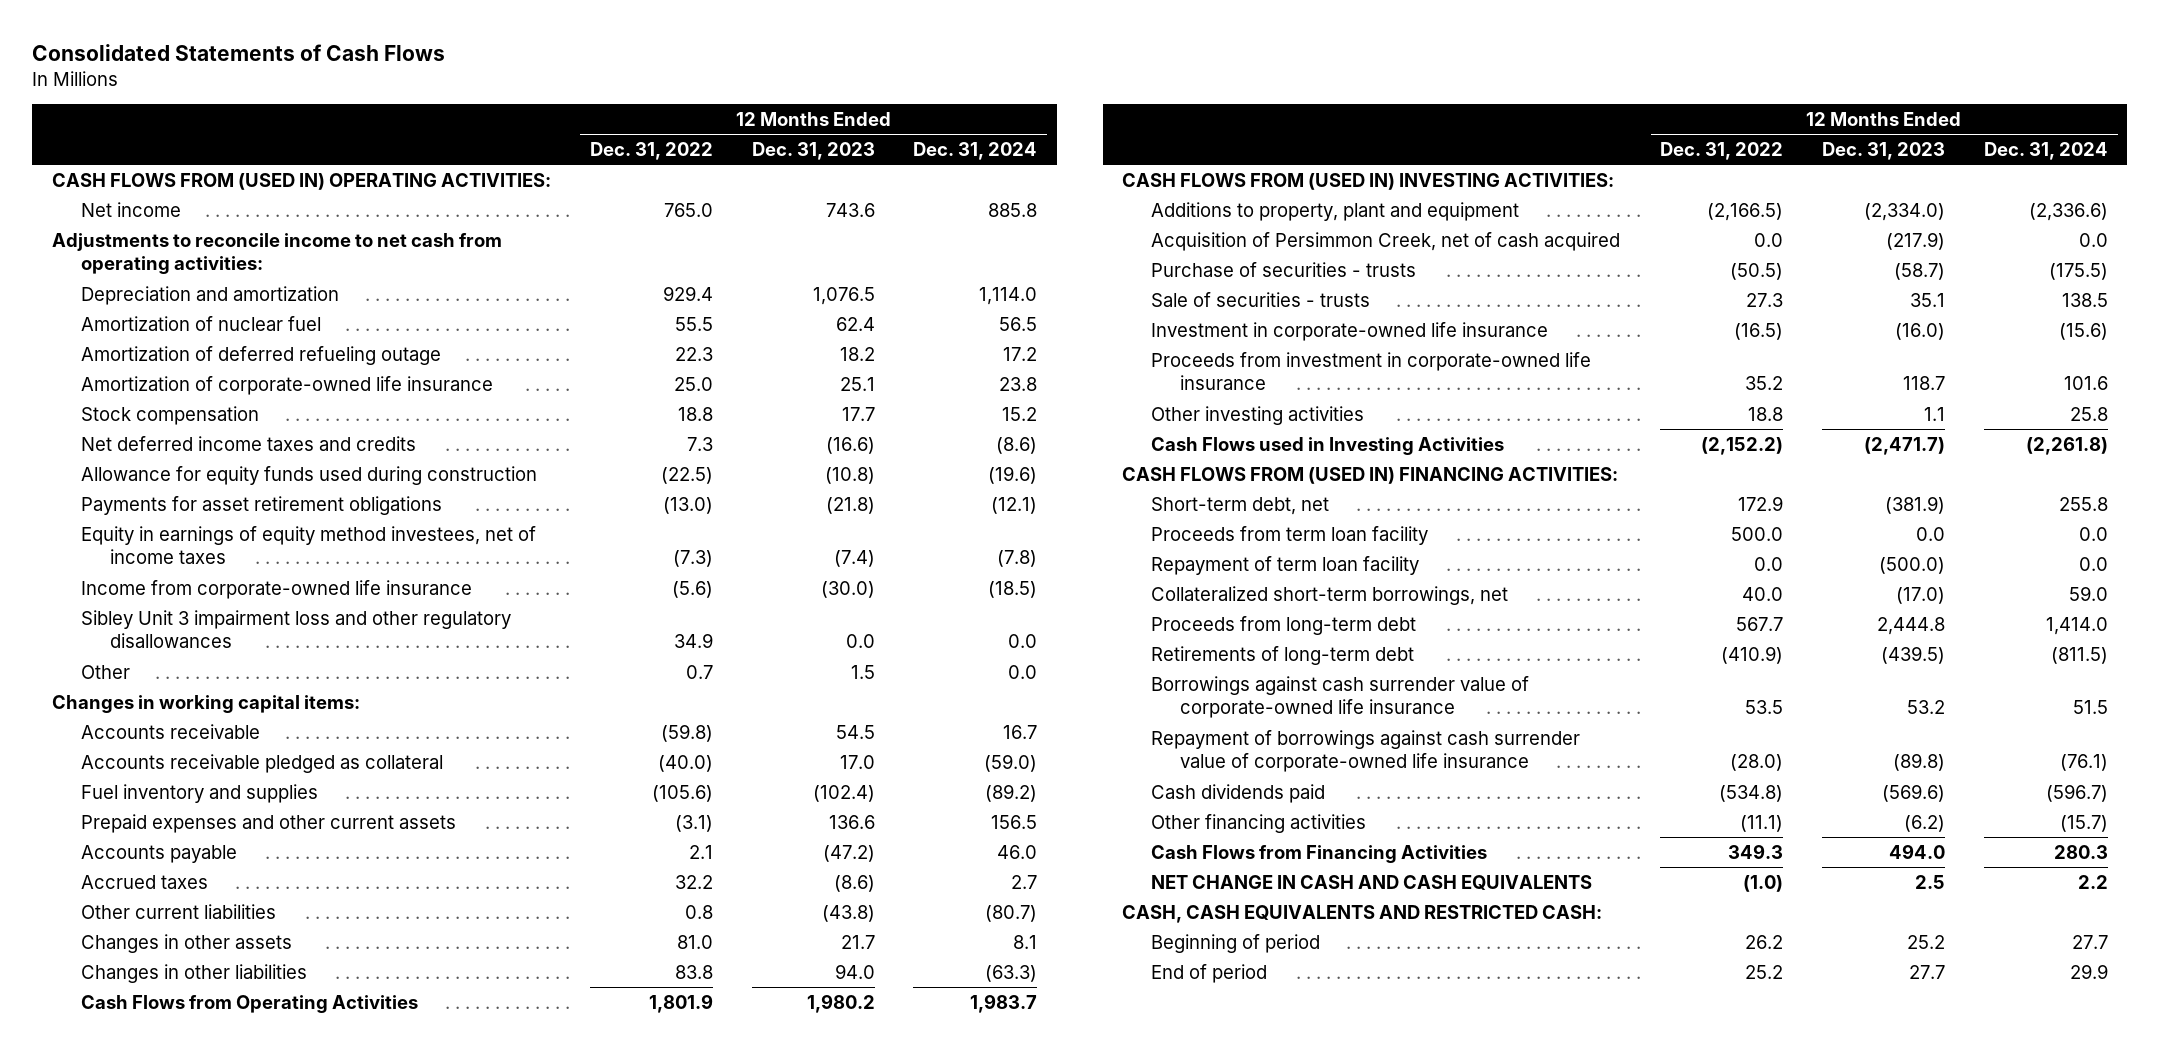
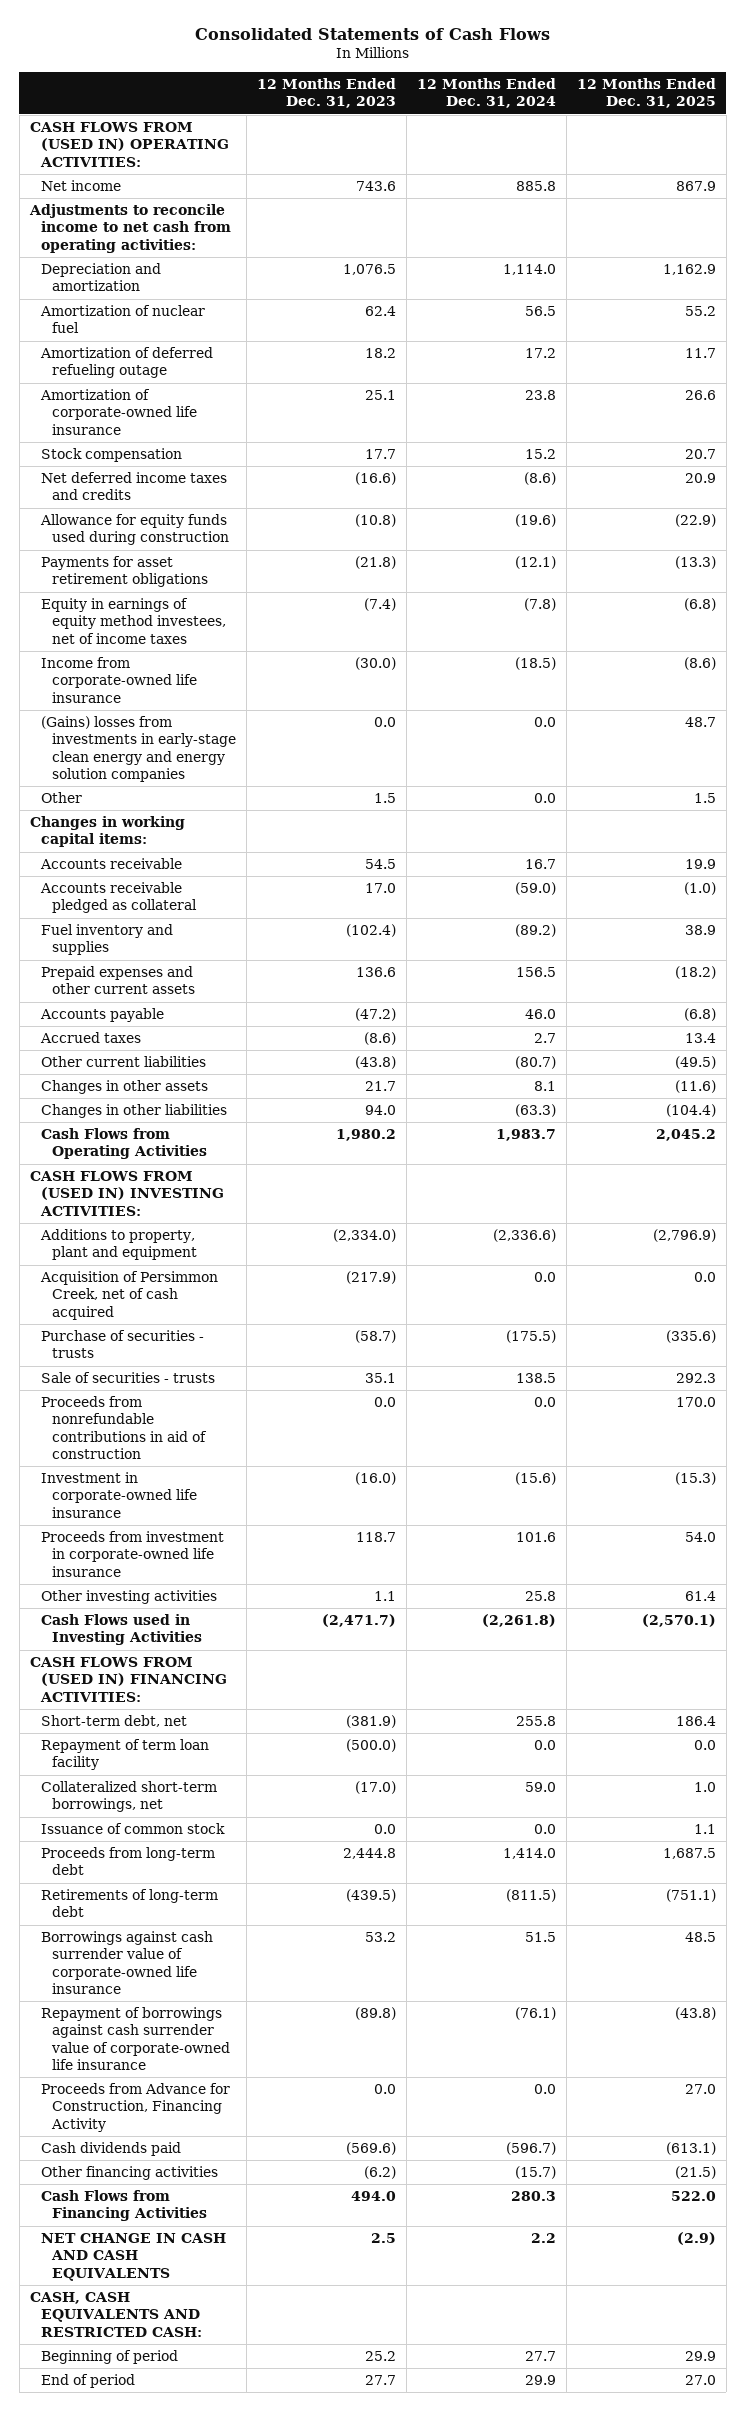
[589,141,713,160] Dec. 31, 2022 -> none
none -> [576,78,716,109] 12 Months Ended Dec. 31, 2025
[80,609,511,649] Sibley Unit 3 impairment loss and other regulatory disallowances -> none
none -> [40,716,237,782] (Gains) losses from investments in early-stage clean energy and energy solution companies
none -> [40,1396,208,1459] Proceeds from nonrefundable contributions in aid of construction
[1151,525,1429,545] Proceeds from term loan facility -> none
none -> [40,1823,225,1835] Issuance of common stock
none -> [40,2083,230,2132] Proceeds from Advance for Construction, Financing Activity

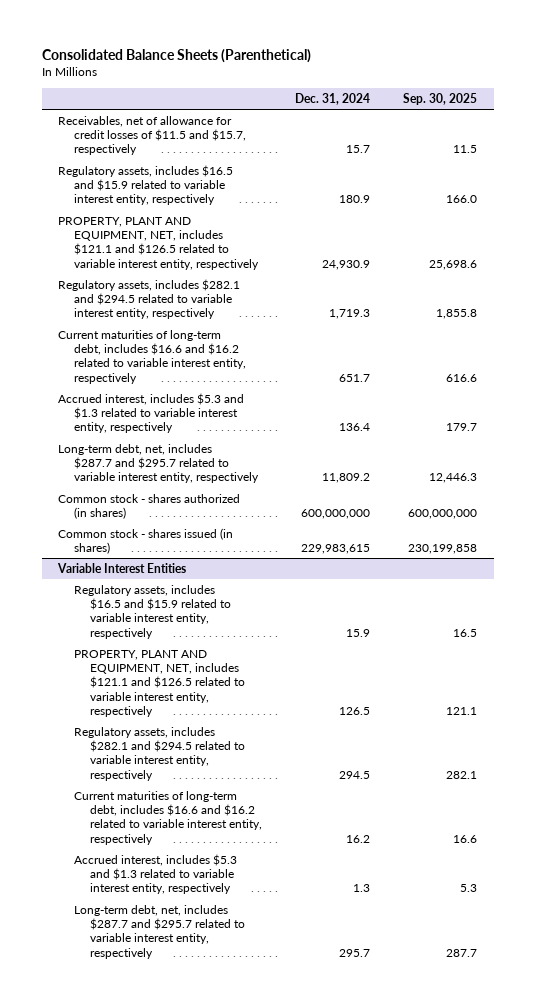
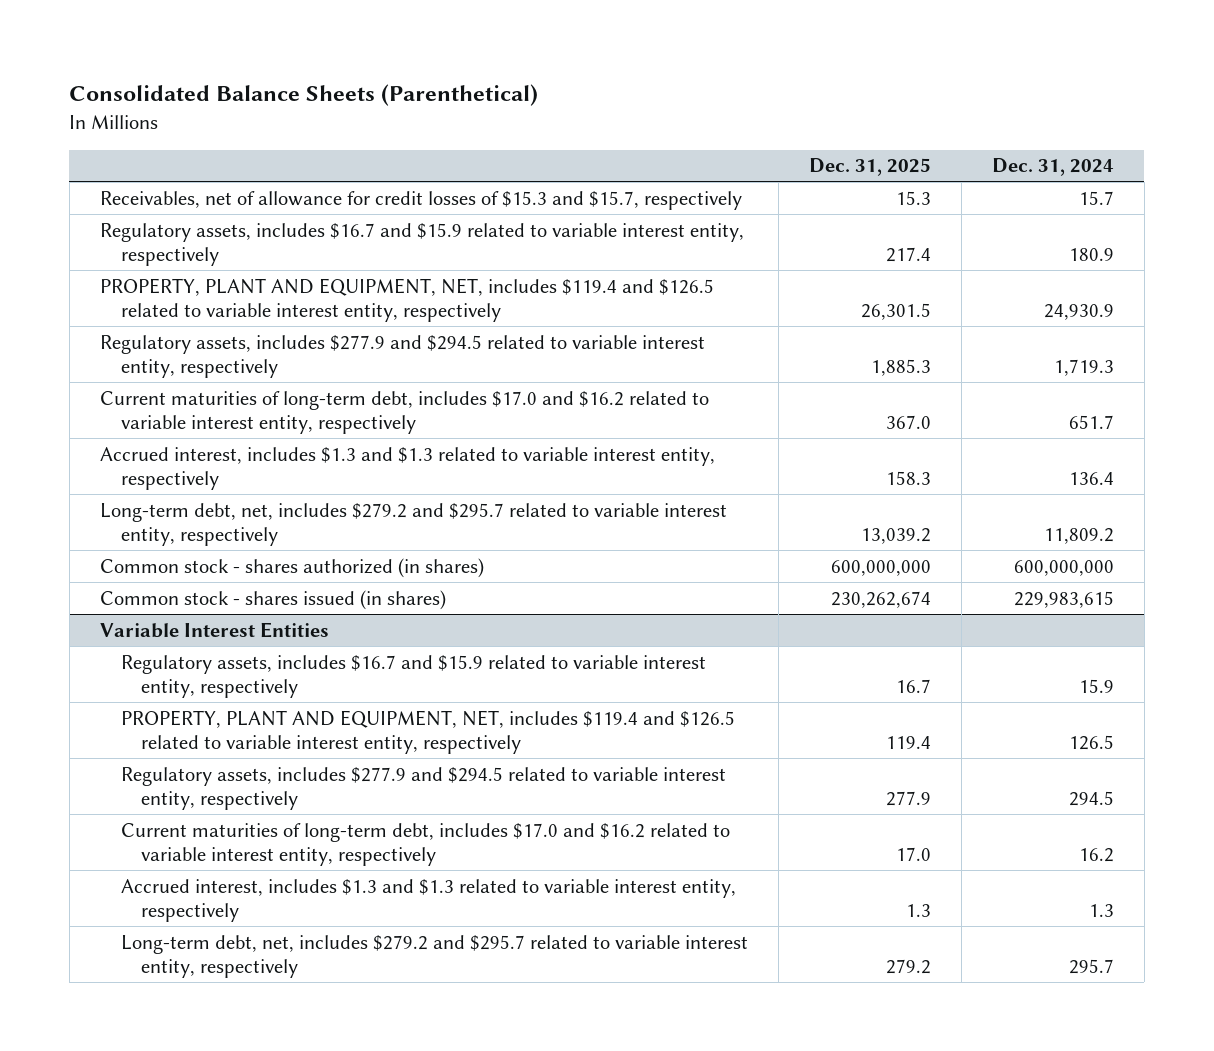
[402,92,477,105] Sep. 30, 2025 -> none
none -> [808,158,931,177] Dec. 31, 2025
[58,115,246,156] Receivables, net of allowance for credit losses of $11.5 and $15.7, respectively -> [99,190,742,210] Receivables, net of allowance for credit losses of $15.3 and $15.7, respectively
[58,164,234,206] Regulatory assets, includes $16.5 and $15.9 related to variable interest entity, respectively -> [99,222,744,266] Regulatory assets, includes $16.7 and $15.9 related to variable interest entity, respectively
[58,216,259,270] PROPERTY, PLANT AND EQUIPMENT, NET, includes $121.1 and $126.5 related to variable interest entity, respectively -> [99,277,714,322] PROPERTY, PLANT AND EQUIPMENT, NET, includes $119.4 and $126.5 related to variable interest entity, respectively
[58,278,241,320] Regulatory assets, includes $282.1 and $294.5 related to variable interest entity, respectively -> [99,334,705,378] Regulatory assets, includes $277.9 and $294.5 related to variable interest entity, respectively
[58,329,246,384] Current maturities of long-term debt, includes $16.6 and $16.2 related to variable interest entity, respectively -> [99,390,709,434] Current maturities of long-term debt, includes $17.0 and $16.2 related to variable interest entity, respectively
[58,392,245,434] Accrued interest, includes $5.3 and $1.3 related to variable interest entity, respectively -> [99,446,715,490] Accrued interest, includes $1.3 and $1.3 related to variable interest entity, respectively
[58,443,259,484] Long-term debt, net, includes $287.7 and $295.7 related to variable interest entity, respectively -> [99,502,727,546] Long-term debt, net, includes $279.2 and $295.7 related to variable interest entity, respectively
[73,584,231,639] Regulatory assets, includes $16.5 and $15.9 related to variable interest entity, respectively -> [120,654,706,698] Regulatory assets, includes $16.7 and $15.9 related to variable interest entity, respectively
[73,649,245,717] PROPERTY, PLANT AND EQUIPMENT, NET, includes $121.1 and $126.5 related to variable interest entity, respectively -> [120,709,735,754] PROPERTY, PLANT AND EQUIPMENT, NET, includes $119.4 and $126.5 related to variable interest entity, respectively
[73,726,245,781] Regulatory assets, includes $282.1 and $294.5 related to variable interest entity, respectively -> [120,766,726,810] Regulatory assets, includes $277.9 and $294.5 related to variable interest entity, respectively
[73,790,262,845] Current maturities of long-term debt, includes $16.6 and $16.2 related to variable interest entity, respectively -> [120,822,730,866] Current maturities of long-term debt, includes $17.0 and $16.2 related to variable interest entity, respectively
[73,853,237,895] Accrued interest, includes $5.3 and $1.3 related to variable interest entity, respectively -> [120,878,736,922] Accrued interest, includes $1.3 and $1.3 related to variable interest entity, respectively
[73,904,245,959] Long-term debt, net, includes $287.7 and $295.7 related to variable interest entity, respectively -> [120,934,748,978] Long-term debt, net, includes $279.2 and $295.7 related to variable interest entity, respectively

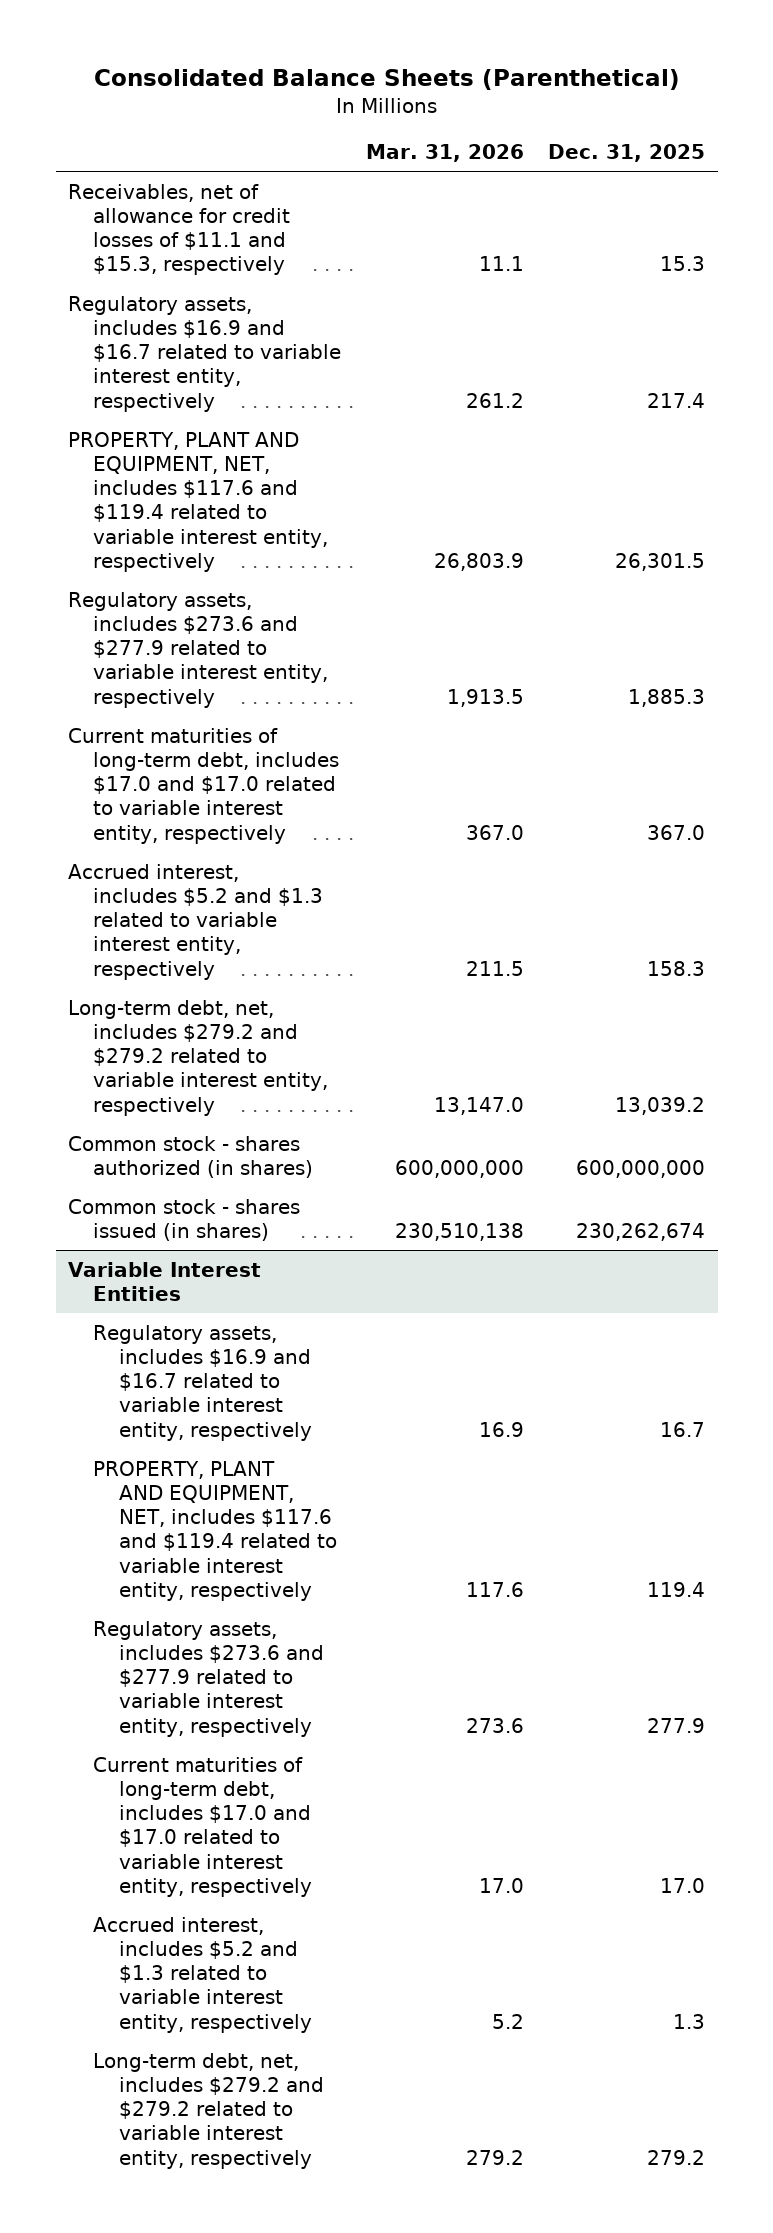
[991,158,1114,177] Dec. 31, 2024 -> none
none -> [365,144,524,163] Mar. 31, 2026
[99,190,742,210] Receivables, net of allowance for credit losses of $15.3 and $15.7, respectively -> [68,183,291,276] Receivables, net of allowance for credit losses of $11.1 and $15.3, respectively
[99,222,744,266] Regulatory assets, includes $16.7 and $15.9 related to variable interest entity, respectively -> [68,295,342,412] Regulatory assets, includes $16.9 and $16.7 related to variable interest entity, respectively
[99,277,714,322] PROPERTY, PLANT AND EQUIPMENT, NET, includes $119.4 and $126.5 related to variable interest entity, respectively -> [68,431,329,572] PROPERTY, PLANT AND EQUIPMENT, NET, includes $117.6 and $119.4 related to variable interest entity, respectively
[99,334,705,378] Regulatory assets, includes $277.9 and $294.5 related to variable interest entity, respectively -> [68,591,329,708] Regulatory assets, includes $273.6 and $277.9 related to variable interest entity, respectively
[99,390,709,434] Current maturities of long-term debt, includes $17.0 and $16.2 related to variable interest entity, respectively -> [68,727,340,844] Current maturities of long-term debt, includes $17.0 and $17.0 related to variable interest entity, respectively
[99,446,715,490] Accrued interest, includes $1.3 and $1.3 related to variable interest entity, respectively -> [68,863,324,980] Accrued interest, includes $5.2 and $1.3 related to variable interest entity, respectively
[99,502,727,546] Long-term debt, net, includes $279.2 and $295.7 related to variable interest entity, respectively -> [68,999,329,1116] Long-term debt, net, includes $279.2 and $279.2 related to variable interest entity, respectively
[120,654,706,698] Regulatory assets, includes $16.7 and $15.9 related to variable interest entity, respectively -> [93,1324,312,1441] Regulatory assets, includes $16.9 and $16.7 related to variable interest entity, respectively
[120,709,735,754] PROPERTY, PLANT AND EQUIPMENT, NET, includes $119.4 and $126.5 related to variable interest entity, respectively -> [93,1460,337,1601] PROPERTY, PLANT AND EQUIPMENT, NET, includes $117.6 and $119.4 related to variable interest entity, respectively
[120,766,726,810] Regulatory assets, includes $277.9 and $294.5 related to variable interest entity, respectively -> [93,1620,324,1737] Regulatory assets, includes $273.6 and $277.9 related to variable interest entity, respectively
[120,822,730,866] Current maturities of long-term debt, includes $17.0 and $16.2 related to variable interest entity, respectively -> [93,1756,312,1897] Current maturities of long-term debt, includes $17.0 and $17.0 related to variable interest entity, respectively
[120,878,736,922] Accrued interest, includes $1.3 and $1.3 related to variable interest entity, respectively -> [93,1916,312,2033] Accrued interest, includes $5.2 and $1.3 related to variable interest entity, respectively
[120,934,748,978] Long-term debt, net, includes $279.2 and $295.7 related to variable interest entity, respectively -> [93,2052,324,2169] Long-term debt, net, includes $279.2 and $279.2 related to variable interest entity, respectively

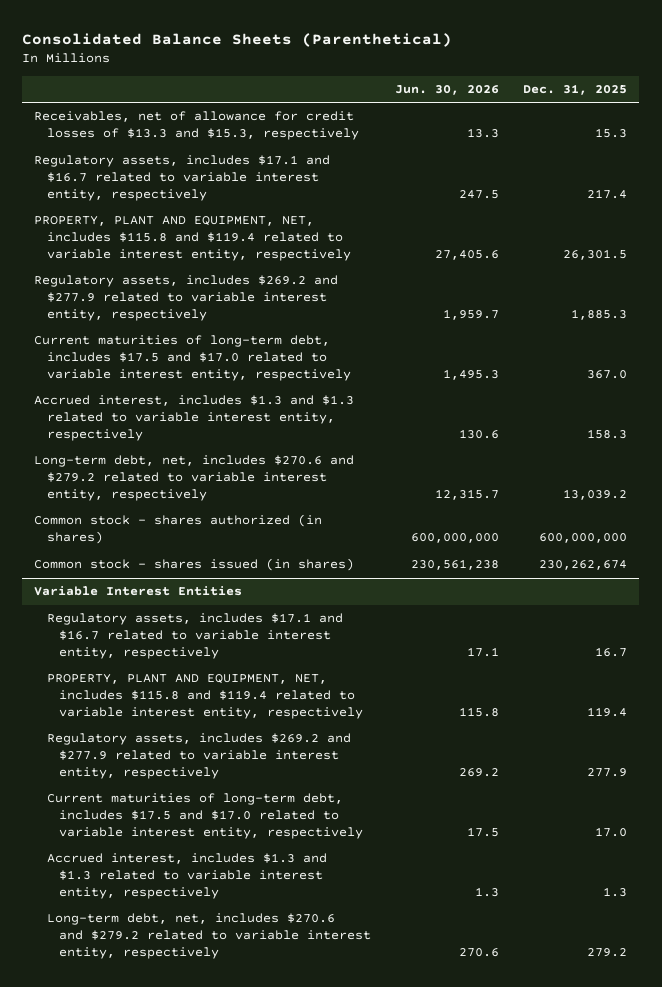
[365,144,524,163] Mar. 31, 2026 -> none
none -> [395,85,500,96] Jun. 30, 2026
[68,183,291,276] Receivables, net of allowance for credit losses of $11.1 and $15.3, respectively -> [34,111,359,141] Receivables, net of allowance for credit losses of $13.3 and $15.3, respectively
[68,295,342,412] Regulatory assets, includes $16.9 and $16.7 related to variable interest entity, respectively -> [34,155,331,202] Regulatory assets, includes $17.1 and $16.7 related to variable interest entity, respectively
[68,431,329,572] PROPERTY, PLANT AND EQUIPMENT, NET, includes $117.6 and $119.4 related to variable interest entity, respectively -> [34,216,351,262] PROPERTY, PLANT AND EQUIPMENT, NET, includes $115.8 and $119.4 related to variable interest entity, respectively
[68,591,329,708] Regulatory assets, includes $273.6 and $277.9 related to variable interest entity, respectively -> [34,275,339,322] Regulatory assets, includes $269.2 and $277.9 related to variable interest entity, respectively
[68,727,340,844] Current maturities of long-term debt, includes $17.0 and $17.0 related to variable interest entity, respectively -> [34,335,351,382] Current maturities of long-term debt, includes $17.5 and $17.0 related to variable interest entity, respectively
[68,863,324,980] Accrued interest, includes $5.2 and $1.3 related to variable interest entity, respectively -> [34,395,355,442] Accrued interest, includes $1.3 and $1.3 related to variable interest entity, respectively
[68,999,329,1116] Long-term debt, net, includes $279.2 and $279.2 related to variable interest entity, respectively -> [34,455,355,502] Long-term debt, net, includes $270.6 and $279.2 related to variable interest entity, respectively
[93,1324,312,1441] Regulatory assets, includes $16.9 and $16.7 related to variable interest entity, respectively -> [46,613,343,660] Regulatory assets, includes $17.1 and $16.7 related to variable interest entity, respectively
[93,1460,337,1601] PROPERTY, PLANT AND EQUIPMENT, NET, includes $117.6 and $119.4 related to variable interest entity, respectively -> [46,674,364,720] PROPERTY, PLANT AND EQUIPMENT, NET, includes $115.8 and $119.4 related to variable interest entity, respectively
[93,1620,324,1737] Regulatory assets, includes $273.6 and $277.9 related to variable interest entity, respectively -> [46,733,351,780] Regulatory assets, includes $269.2 and $277.9 related to variable interest entity, respectively
[93,1756,312,1897] Current maturities of long-term debt, includes $17.0 and $17.0 related to variable interest entity, respectively -> [46,793,364,840] Current maturities of long-term debt, includes $17.5 and $17.0 related to variable interest entity, respectively
[93,1916,312,2033] Accrued interest, includes $5.2 and $1.3 related to variable interest entity, respectively -> [46,853,327,900] Accrued interest, includes $1.3 and $1.3 related to variable interest entity, respectively
[93,2052,324,2169] Long-term debt, net, includes $279.2 and $279.2 related to variable interest entity, respectively -> [46,913,372,960] Long-term debt, net, includes $270.6 and $279.2 related to variable interest entity, respectively

